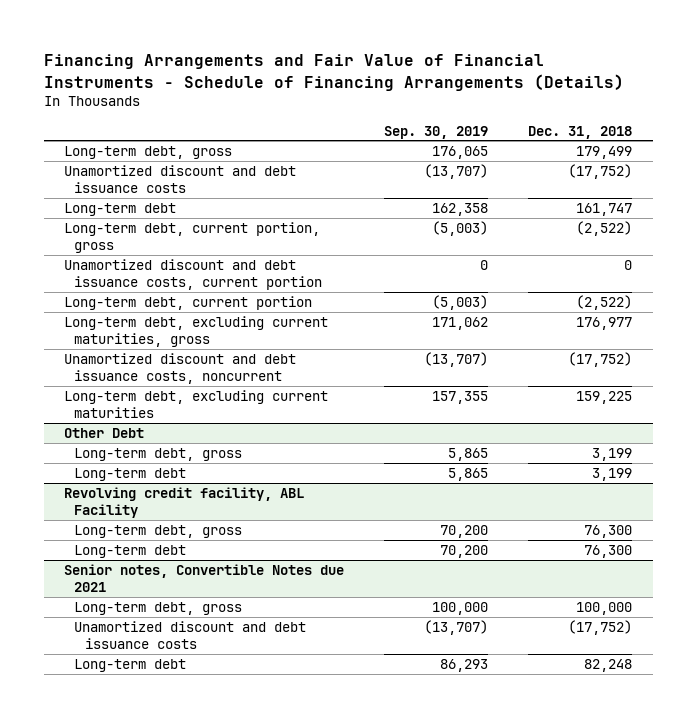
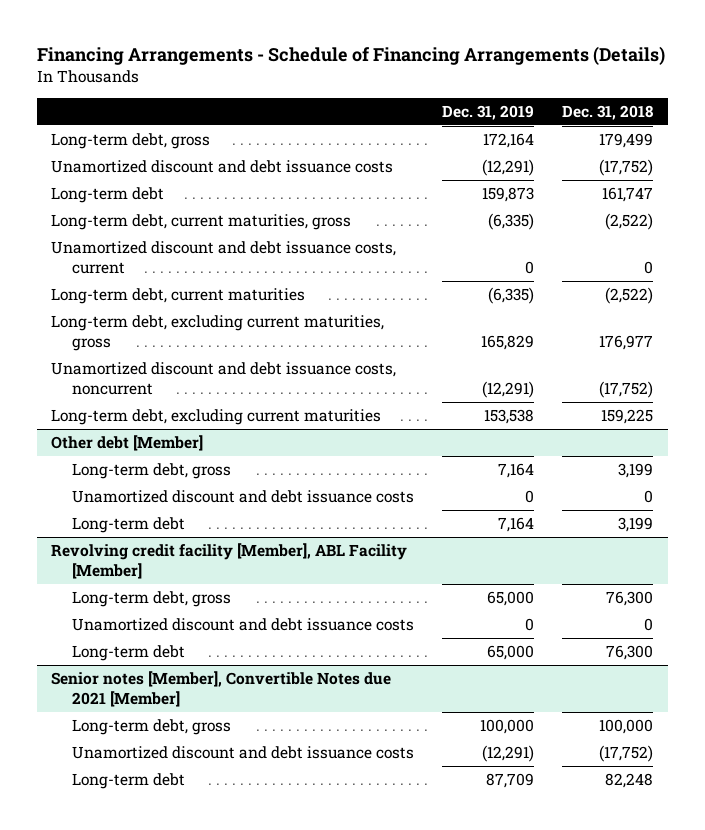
[44,53,625,91] Financing Arrangements and Fair Value of Financial Instruments - Schedule of Financing Arrangements (Details) -> [37,46,666,66] Financing Arrangements - Schedule of Financing Arrangements (Details)
[384,125,489,139] Sep. 30, 2019 -> none
none -> [442,105,535,121] Dec. 31, 2019
[64,222,321,253] Long-term debt, current portion, gross -> [51,214,352,231] Long-term debt, current maturities, gross
[64,259,323,290] Unamortized discount and debt issuance costs, current portion -> [51,241,397,275] Unamortized discount and debt issuance costs, current
[64,296,313,311] Long-term debt, current portion -> [51,288,306,305] Long-term debt, current maturities
[64,428,145,439] Other Debt -> [51,435,204,452] Other debt [Member]
none -> [72,490,415,504] Unamortized discount and debt issuance costs
[64,487,305,518] Revolving credit facility, ABL Facility -> [51,543,408,580] Revolving credit facility [Member], ABL Facility [Member]
none -> [72,618,415,632] Unamortized discount and debt issuance costs
[64,564,345,592] Senior notes, Convertible Notes due 2021 -> [51,671,392,708] Senior notes [Member], Convertible Notes due 2021 [Member]

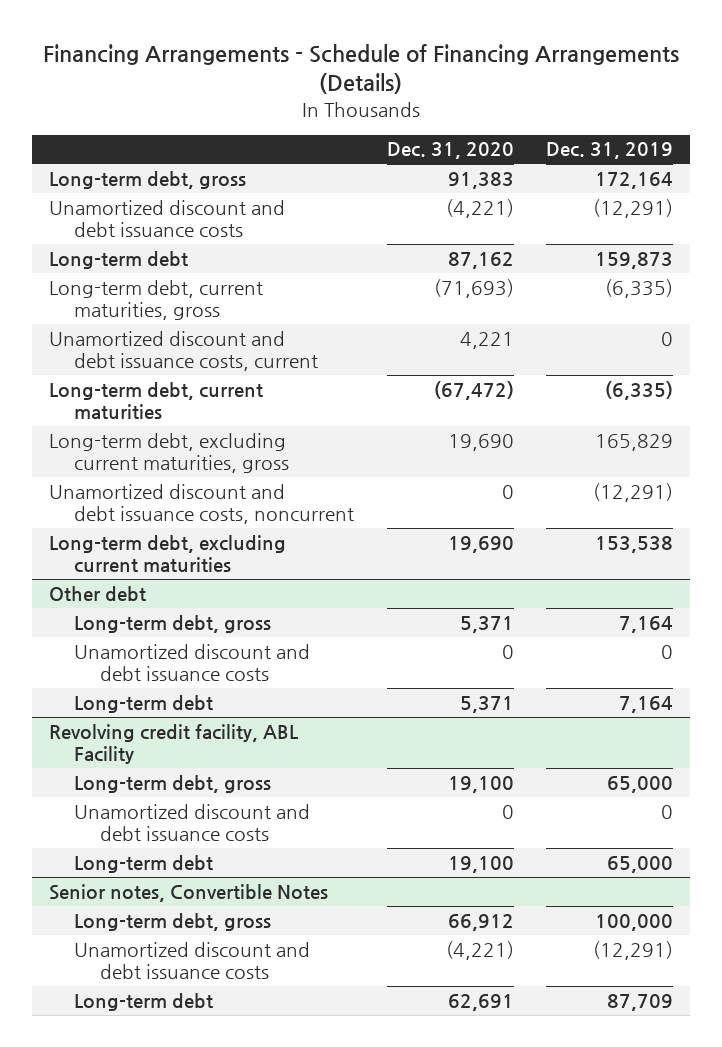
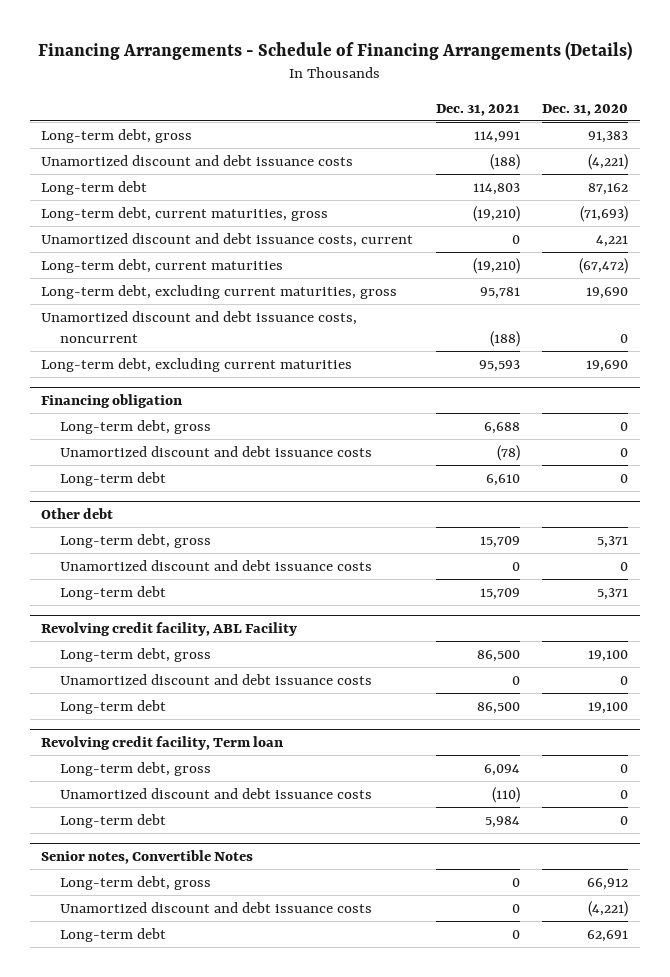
[546,142,674,160] Dec. 31, 2019 -> none
none -> [435,103,520,116] Dec. 31, 2021
none -> [41,394,183,409] Financing obligation
none -> [59,419,211,434] Long-term debt, gross
none -> [59,445,372,457] Unamortized discount and debt issuance costs
none -> [59,471,166,486] Long-term debt
none -> [41,736,284,751] Revolving credit facility, Term loan
none -> [59,761,211,776] Long-term debt, gross
none -> [59,787,372,799] Unamortized discount and debt issuance costs
none -> [59,813,166,828] Long-term debt

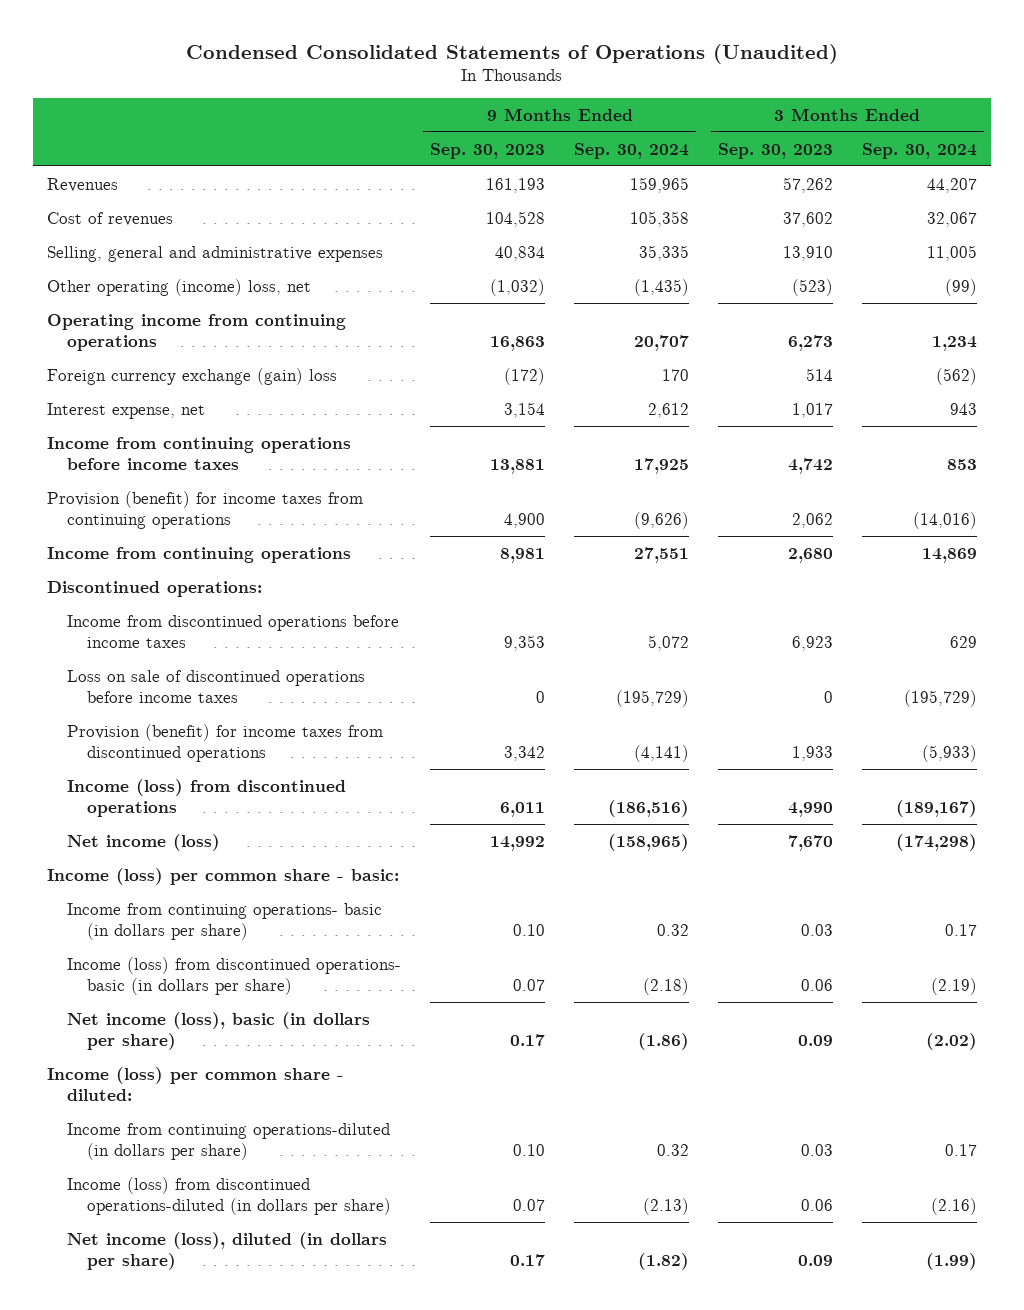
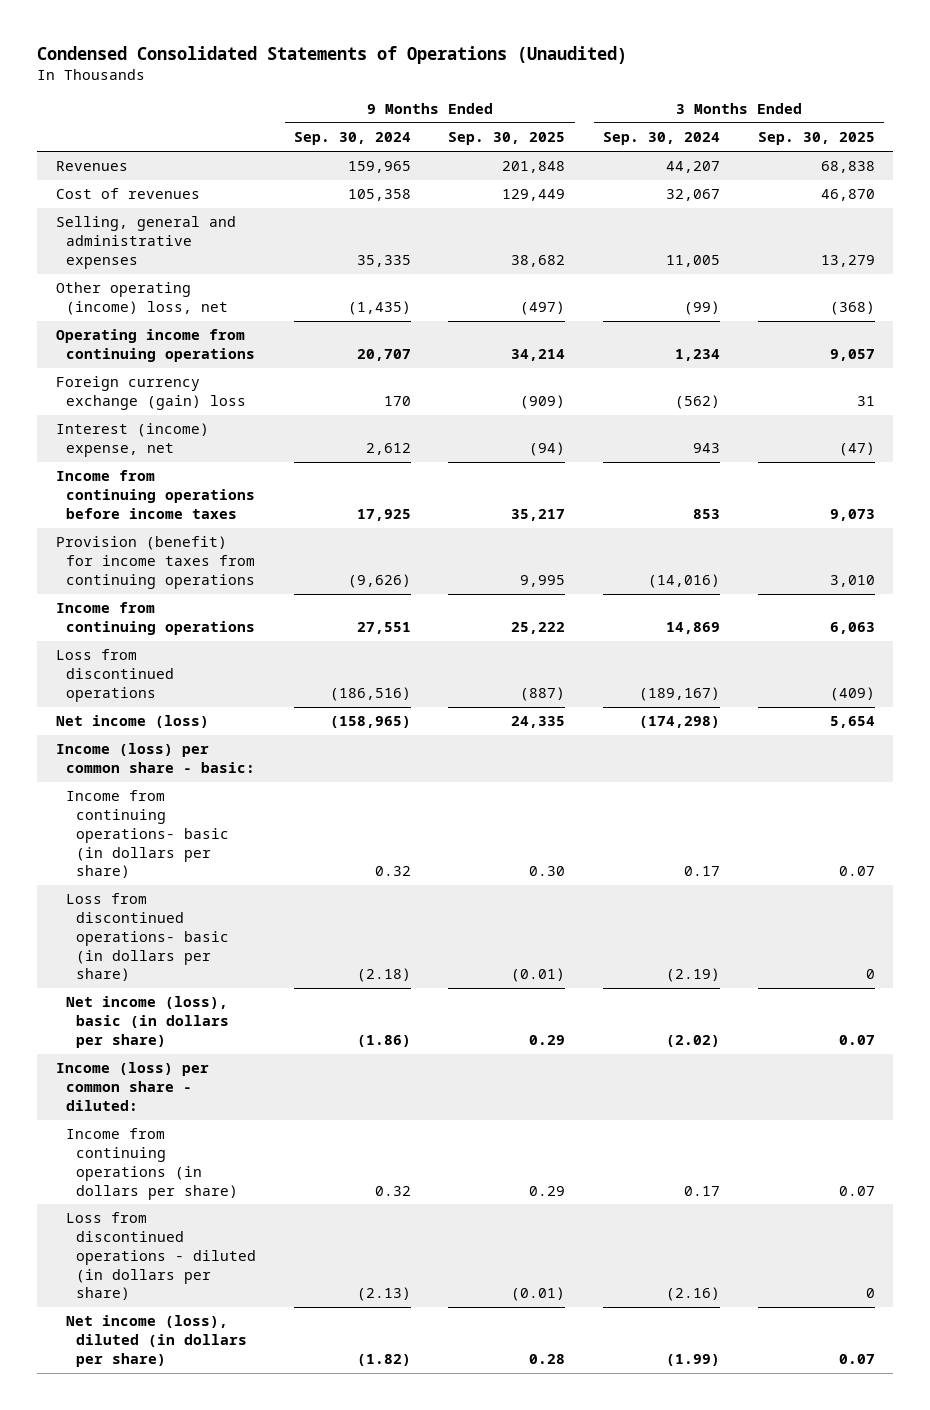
[430,142,546,159] Sep. 30, 2023 -> none
[717,142,833,159] Sep. 30, 2023 -> none
none -> [448,132,566,146] Sep. 30, 2025
none -> [757,132,875,146] Sep. 30, 2025
[47,402,206,419] Interest expense, net -> [55,423,209,458] Interest (income) expense, net
[47,580,263,597] Discontinued operations: -> none
[67,614,400,648] Income from discontinued operations before income taxes -> none
[67,669,366,703] Loss on sale of discontinued operations before income taxes -> none
[67,723,384,762] Provision (benefit) for income taxes from discontinued operations -> none
[67,778,347,817] Income (loss) from discontinued operations -> [55,649,174,702] Loss from discontinued operations
[67,956,402,995] Income (loss) from discontinued operations- basic (in dollars per share) -> [65,893,230,982] Loss from discontinued operations- basic (in dollars per share)
[67,1122,391,1160] Income from continuing operations-diluted (in dollars per share) -> [65,1128,239,1200] Income from continuing operations (in dollars per share)
[67,1176,392,1215] Income (loss) from discontinued operations-diluted (in dollars per share) -> [65,1212,257,1301] Loss from discontinued operations - diluted (in dollars per share)

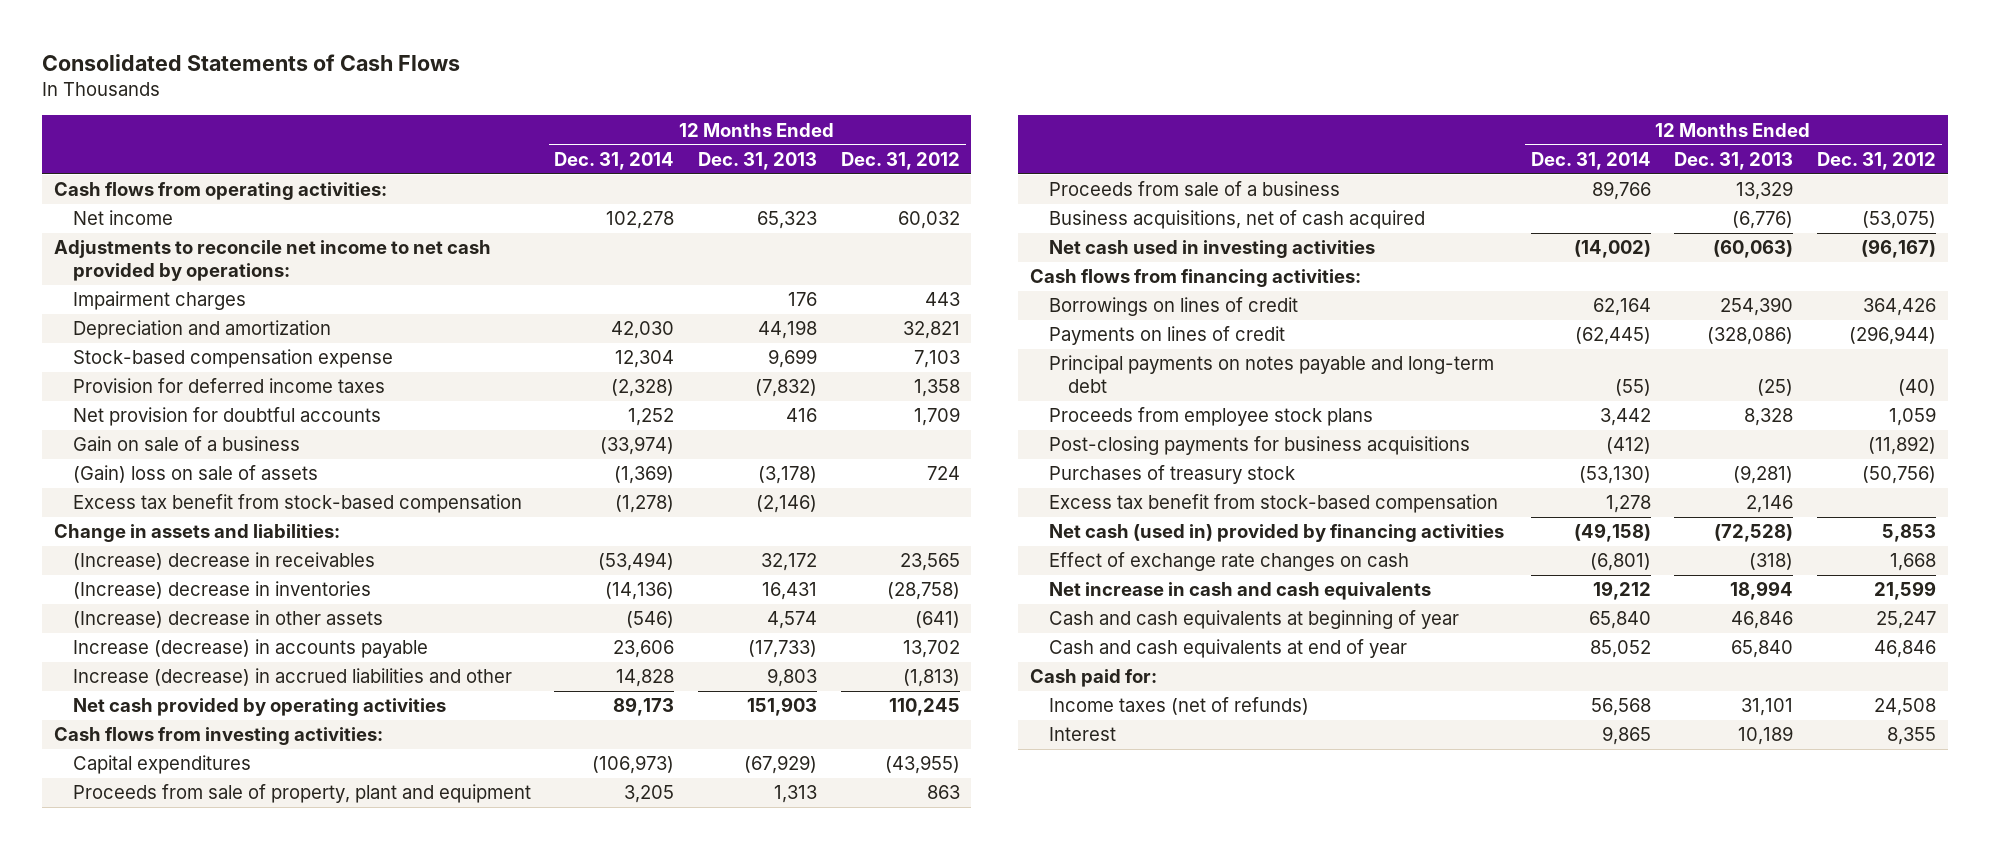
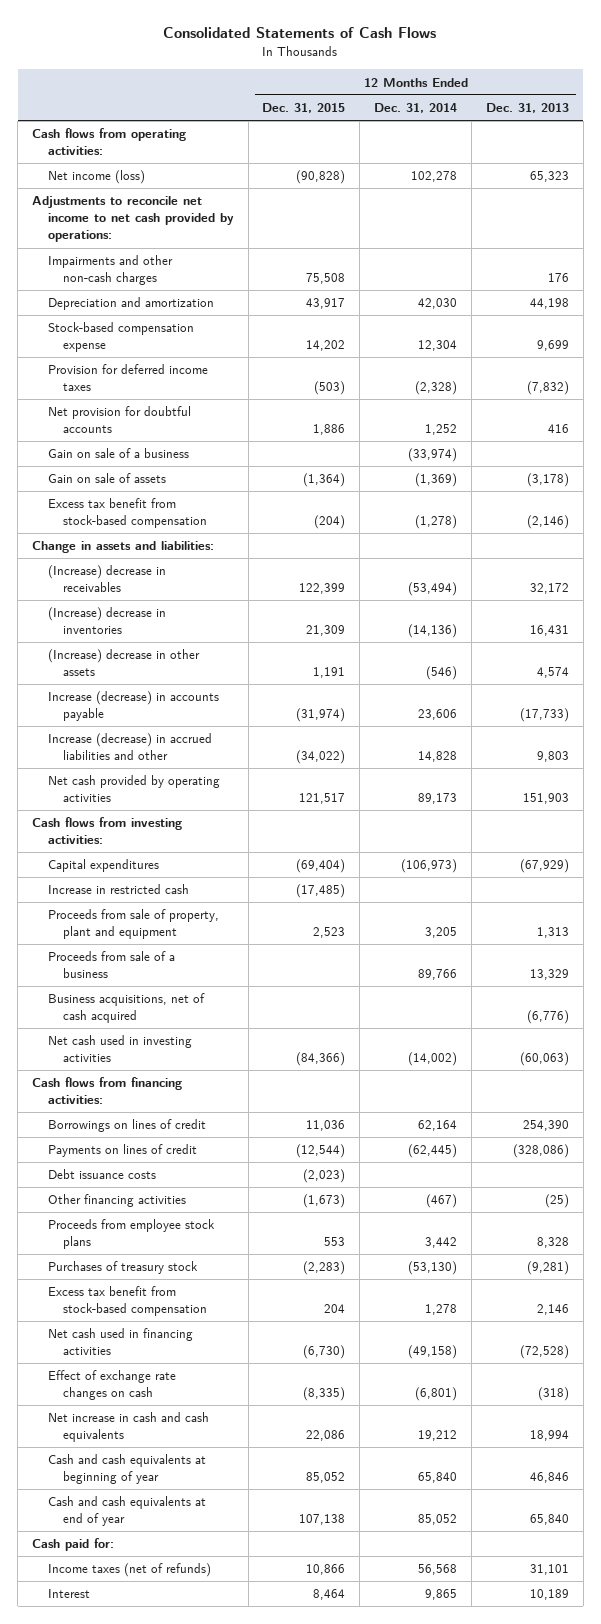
[840,151,960,170] Dec. 31, 2012 -> none
none -> [262,103,346,114] Dec. 31, 2015
[72,210,173,226] Net income -> [47,170,145,185] Net income (loss)
[72,291,246,311] Impairment charges -> [47,255,173,286] Impairments and other non-cash charges
[72,465,318,484] (Gain) loss on sale of assets -> [47,473,166,484] Gain on sale of assets
none -> [47,884,189,895] Increase in restricted cash
[1048,355,1494,394] Principal payments on notes payable and long-term debt -> none
none -> [47,1169,156,1180] Debt issuance costs
none -> [47,1194,186,1208] Other financing activities
[1048,436,1470,456] Post-closing payments for business acquisitions -> none
[1048,524,1504,543] Net cash (used in) provided by financing activities -> [47,1328,193,1356] Net cash used in financing activities

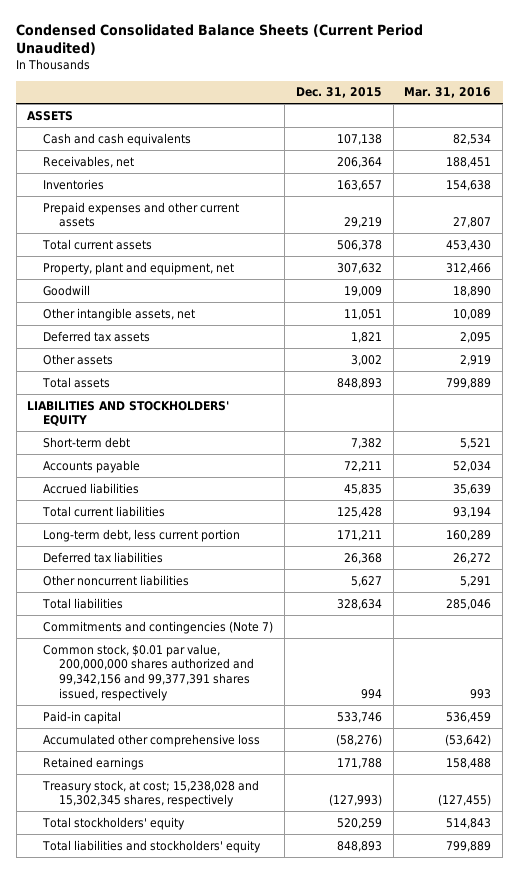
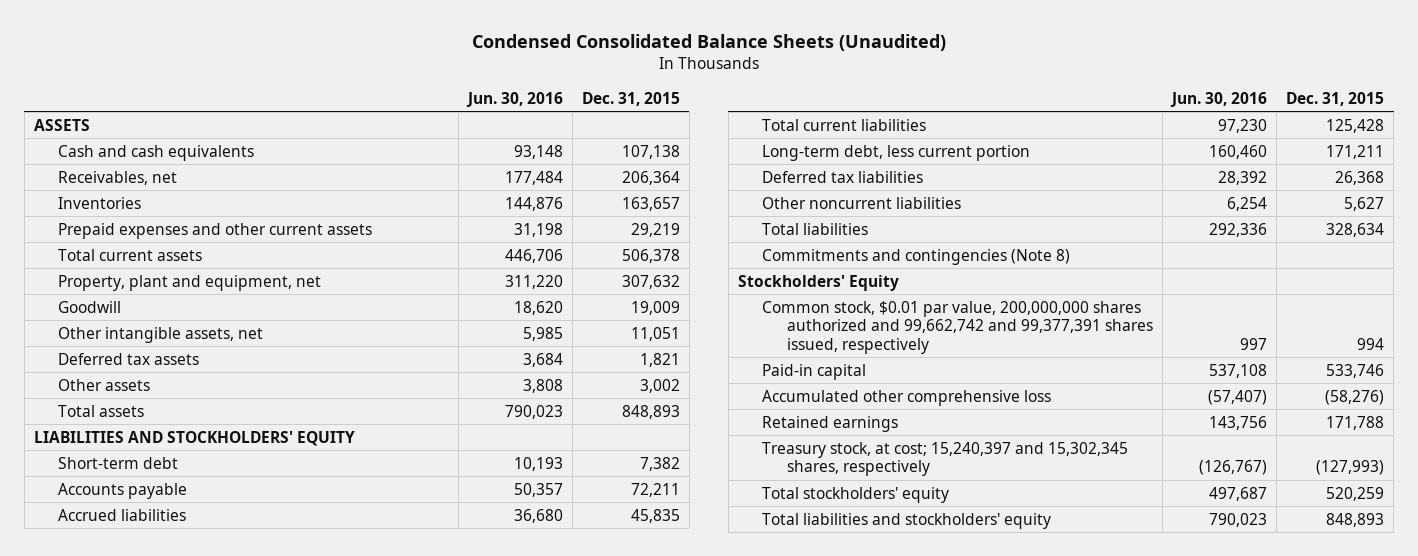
[16,23,424,55] Condensed Consolidated Balance Sheets (Current Period Unaudited) -> [471,34,946,52] Condensed Consolidated Balance Sheets (Unaudited)
[404,87,492,99] Mar. 31, 2016 -> none
none -> [465,91,563,107] Jun. 30, 2016
[43,620,274,634] Commitments and contingencies (Note 7) -> [762,248,1071,265] Commitments and contingencies (Note 8)
none -> [737,274,899,291] Stockholders' Equity
[43,643,255,701] Common stock, $0.01 par value, 200,000,000 shares authorized and 99,342,156 and 99,377,391 shares issued, respectively -> [762,300,1154,354] Common stock, $0.01 par value, 200,000,000 shares authorized and 99,662,742 and 99,377,391 shares issued, respectively
[42,779,260,808] Treasury stock, at cost; 15,238,028 and 15,302,345 shares, respectively -> [762,441,1129,477] Treasury stock, at cost; 15,240,397 and 15,302,345 shares, respectively

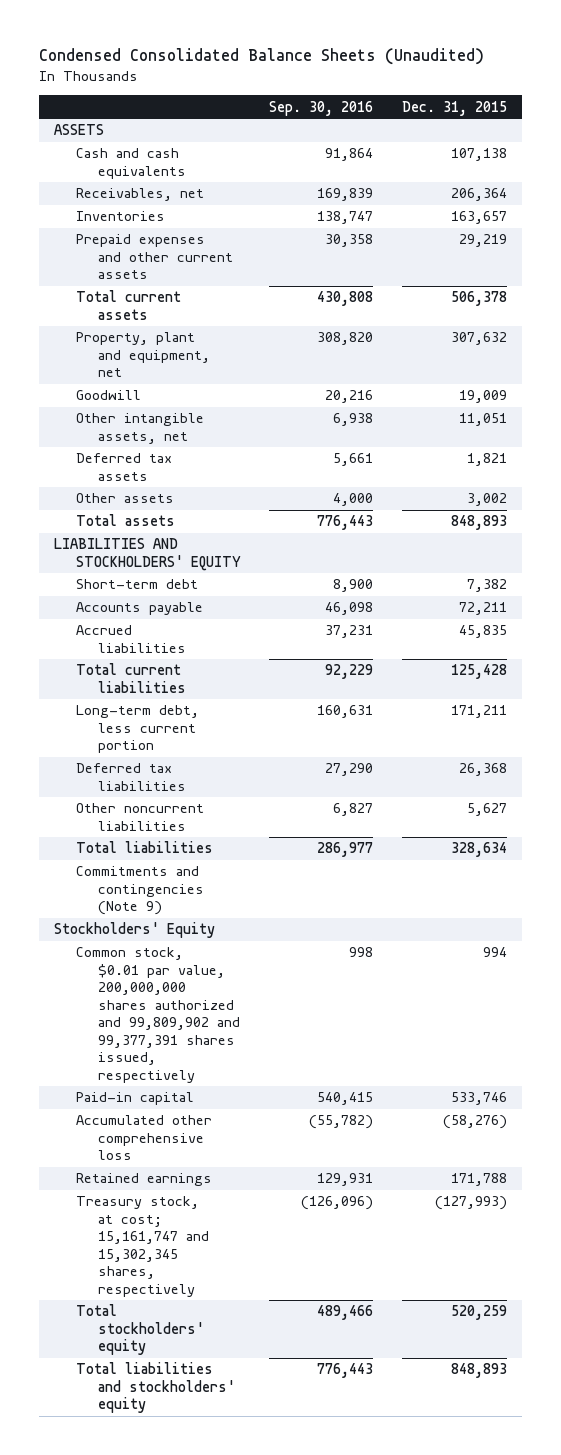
[465,91,563,107] Jun. 30, 2016 -> none
none -> [269,100,374,116] Sep. 30, 2016
[762,248,1071,265] Commitments and contingencies (Note 8) -> [75,866,205,916] Commitments and contingencies (Note 9)
[762,300,1154,354] Common stock, $0.01 par value, 200,000,000 shares authorized and 99,662,742 and 99,377,391 shares issued, respectively -> [75,947,241,1083] Common stock, $0.01 par value, 200,000,000 shares authorized and 99,809,902 and 99,377,391 shares issued, respectively
[762,441,1129,477] Treasury stock, at cost; 15,240,397 and 15,302,345 shares, respectively -> [75,1196,210,1297] Treasury stock, at cost; 15,161,747 and 15,302,345 shares, respectively

